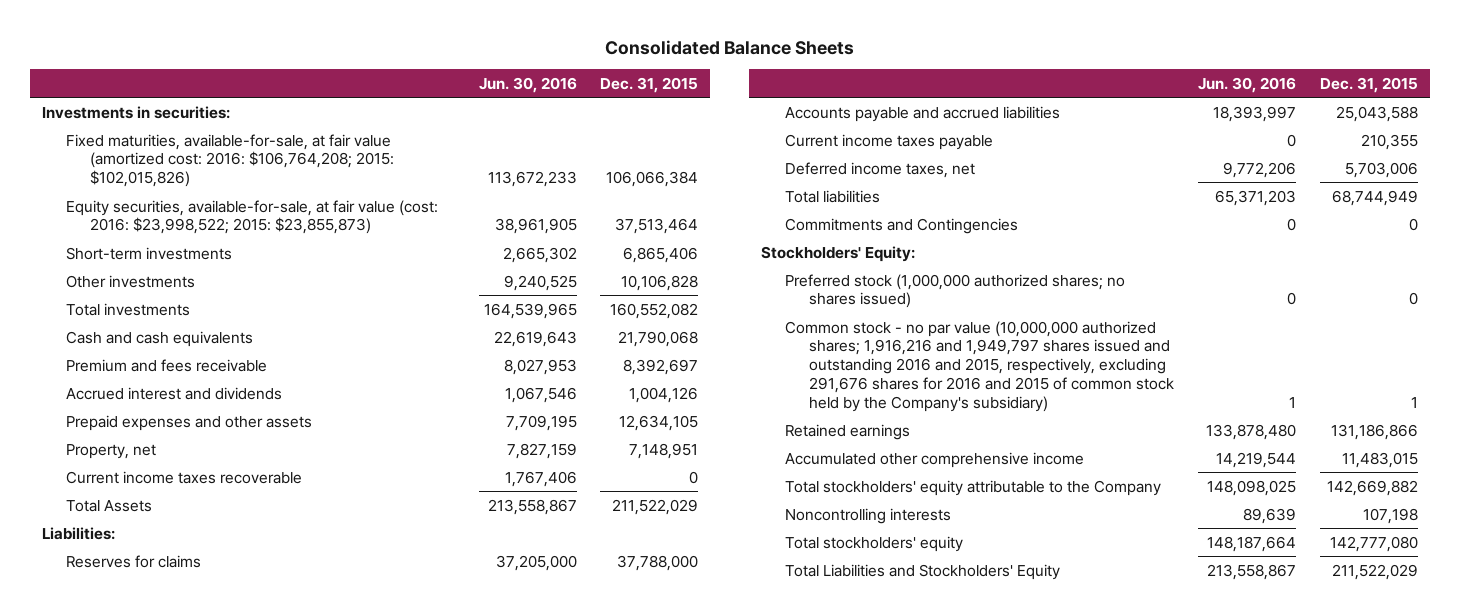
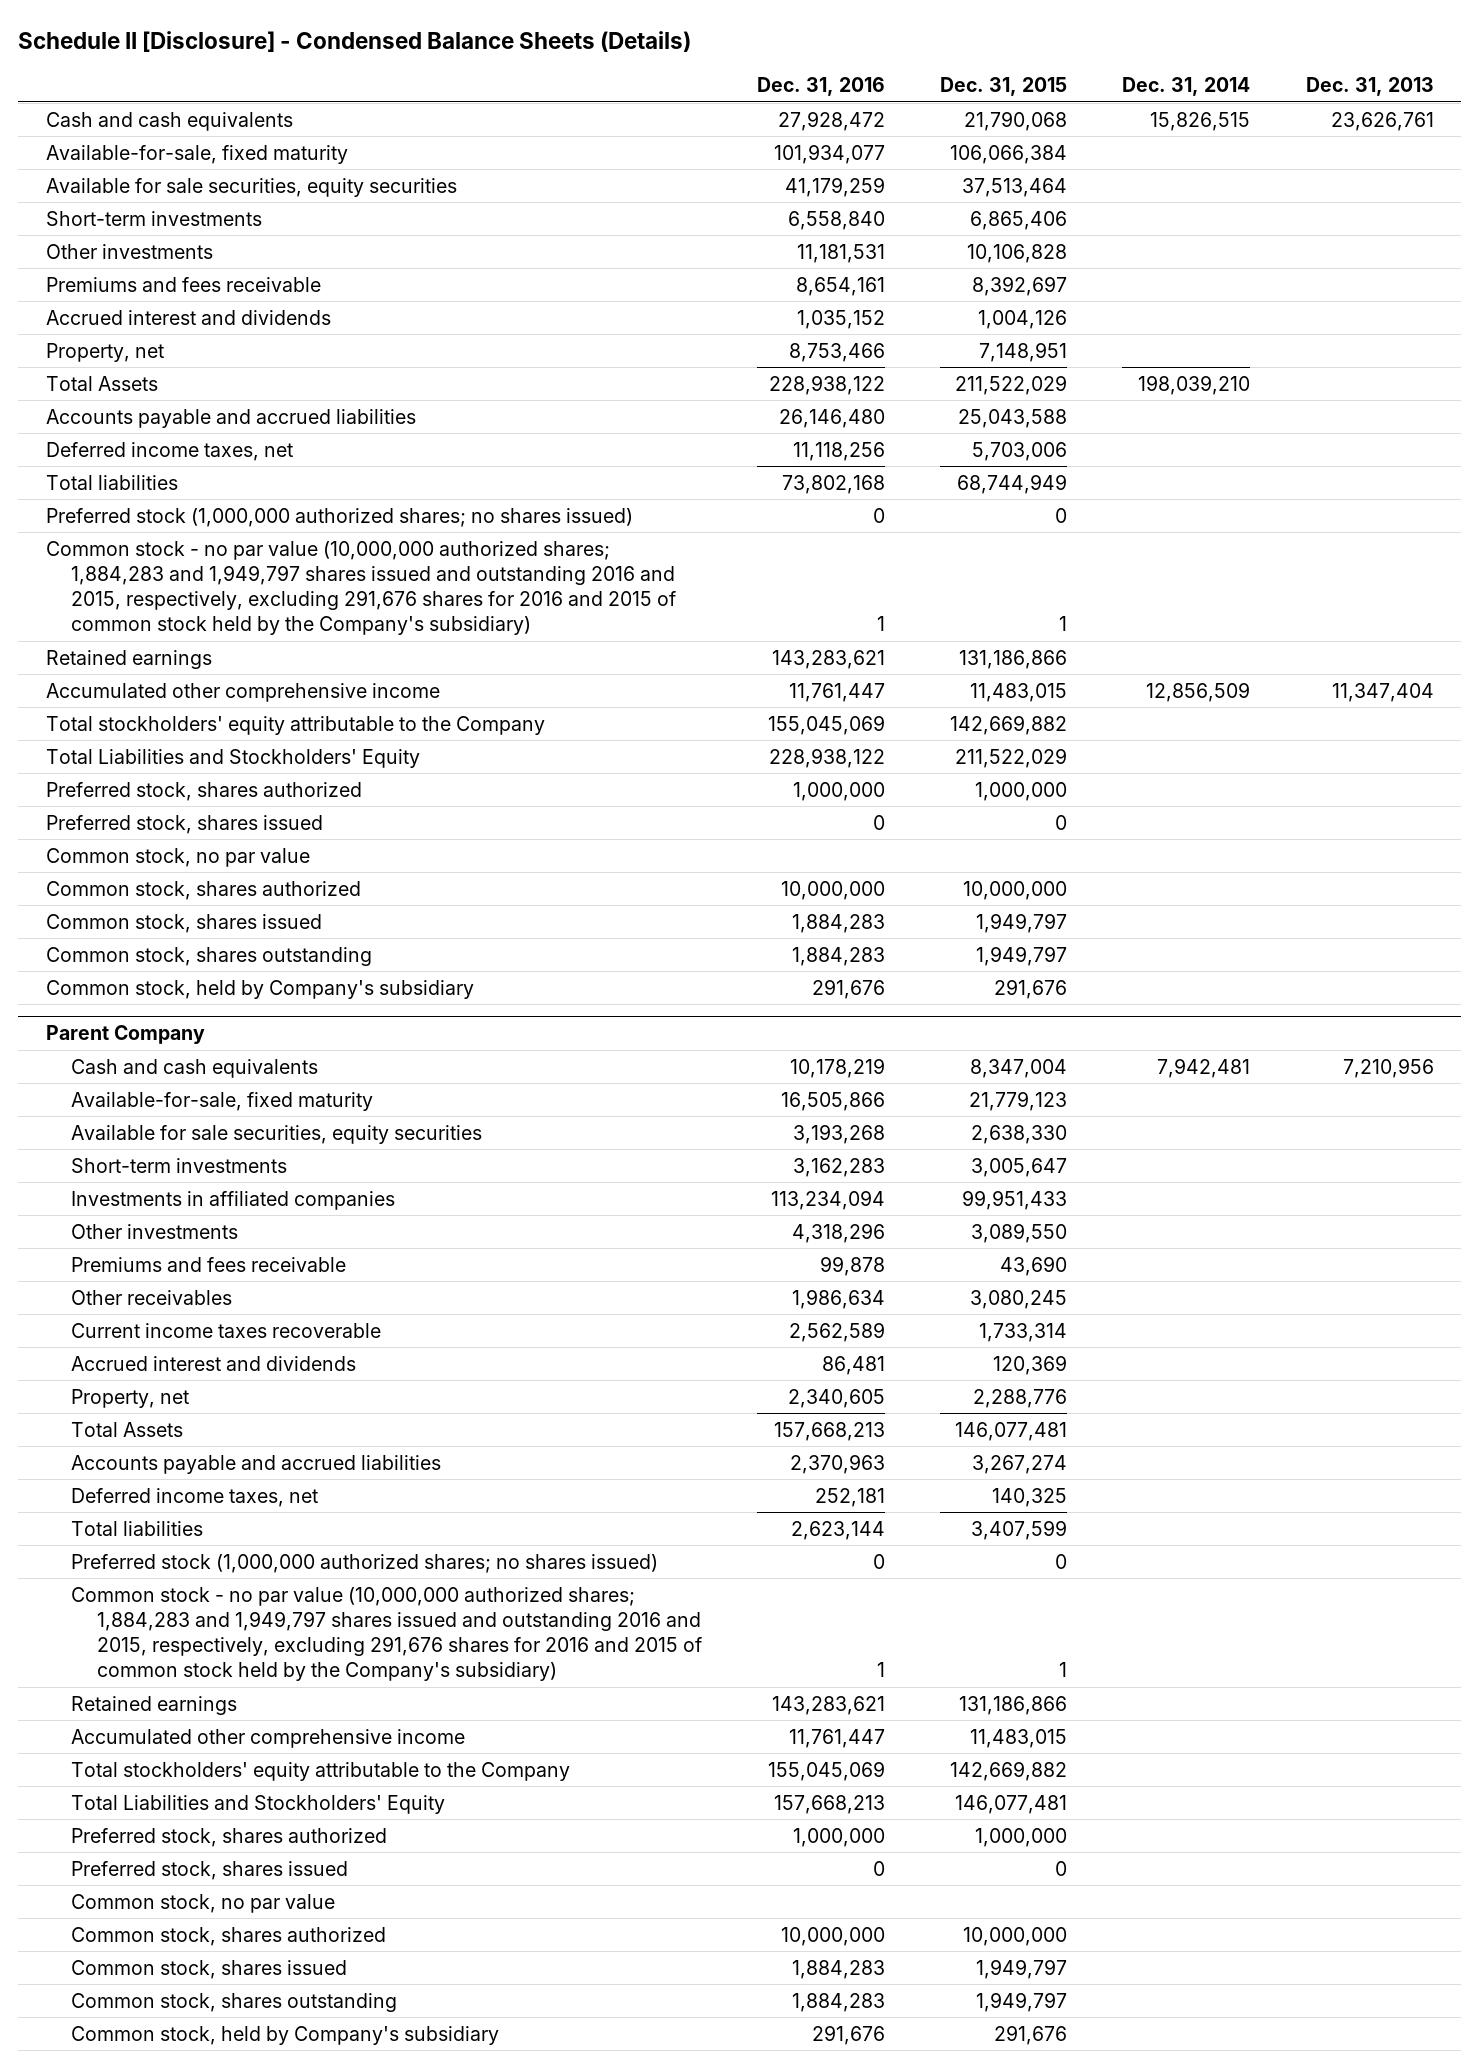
[604,39,854,55] Consolidated Balance Sheets -> [17,30,691,52] Schedule II [Disclosure] - Condensed Balance Sheets (Details)
[478,76,577,93] Jun. 30, 2016 -> none
none -> [757,77,886,97] Dec. 31, 2016
none -> [1122,77,1251,97] Dec. 31, 2014
none -> [1305,77,1434,97] Dec. 31, 2013
[41,105,230,119] Investments in securities: -> none
[65,330,253,347] Cash and cash equivalents -> [45,111,293,131] Cash and cash equivalents
[65,133,395,188] Fixed maturities, available-for-sale, at fair value (amortized cost: 2016: $106,764,208; 2015: $102,015,826) -> [45,144,348,164] Available-for-sale, fixed maturity
[65,199,438,235] Equity securities, available-for-sale, at fair value (cost: 2016: $23,998,522; 2015: $23,855,873) -> [45,177,457,197] Available for sale securities, equity securities
[65,302,190,316] Total investments -> none
[65,358,267,372] Premium and fees receivable -> [45,276,321,292] Premiums and fees receivable
[65,414,312,431] Prepaid expenses and other assets -> none
[65,470,302,484] Current income taxes recoverable -> none
[41,526,115,540] Liabilities: -> none
[65,554,201,568] Reserves for claims -> none
[785,133,994,150] Current income taxes payable -> none
[785,217,1019,234] Commitments and Contingencies -> none
[760,245,915,262] Stockholders' Equity: -> none
[785,320,1175,412] Common stock - no par value (10,000,000 authorized shares; 1,916,216 and 1,949,797 shares issued and outstanding 2016 and 2015, respectively, excluding 291,676 shares for 2016 and 2015 of common stock held by the Company's subsidiary) -> [45,540,677,636] Common stock - no par value (10,000,000 authorized shares; 1,884,283 and 1,949,797 shares issued and outstanding 2016 and 2015, respectively, excluding 291,676 shares for 2016 and 2015 of common stock held by the Company's subsidiary)
[785,507,952,524] Noncontrolling interests -> none
[785,535,964,552] Total stockholders' equity -> none
none -> [45,781,362,801] Preferred stock, shares authorized
none -> [45,814,323,834] Preferred stock, shares issued
none -> [45,847,310,867] Common stock, no par value
none -> [45,880,361,900] Common stock, shares authorized
none -> [45,913,322,933] Common stock, shares issued
none -> [45,946,372,966] Common stock, shares outstanding
none -> [45,979,474,999] Common stock, held by Company's subsidiary
none -> [45,1025,205,1045] Parent Company
none -> [71,1058,319,1078] Cash and cash equivalents
none -> [71,1091,374,1111] Available-for-sale, fixed maturity
none -> [71,1124,483,1144] Available for sale securities, equity securities
none -> [71,1157,288,1173] Short-term investments
none -> [71,1190,396,1210] Investments in affiliated companies
none -> [71,1223,239,1239] Other investments
none -> [71,1256,347,1272] Premiums and fees receivable
none -> [71,1289,233,1305] Other receivables
none -> [71,1322,382,1338] Current income taxes recoverable
none -> [71,1355,357,1371] Accrued interest and dividends
none -> [71,1388,190,1408] Property, net
none -> [71,1421,184,1437] Total Assets
none -> [71,1454,442,1474] Accounts payable and accrued liabilities
none -> [71,1487,319,1507] Deferred income taxes, net
none -> [71,1520,204,1536] Total liabilities
none -> [71,1553,659,1573] Preferred stock (1,000,000 authorized shares; no shares issued)
none -> [71,1586,703,1682] Common stock - no par value (10,000,000 authorized shares; 1,884,283 and 1,949,797 shares issued and outstanding 2016 and 2015, respectively, excluding 291,676 shares for 2016 and 2015 of common stock held by the Company's subsidiary)
none -> [71,1695,238,1715] Retained earnings
none -> [71,1728,466,1748] Accumulated other comprehensive income
none -> [71,1761,571,1781] Total stockholders' equity attributable to the Company
none -> [71,1794,446,1814] Total Liabilities and Stockholders' Equity
none -> [71,1827,388,1847] Preferred stock, shares authorized
none -> [71,1860,349,1880] Preferred stock, shares issued
none -> [71,1893,336,1913] Common stock, no par value
none -> [71,1926,387,1946] Common stock, shares authorized
none -> [71,1959,348,1979] Common stock, shares issued
none -> [71,1992,398,2012] Common stock, shares outstanding
none -> [71,2025,500,2045] Common stock, held by Company's subsidiary

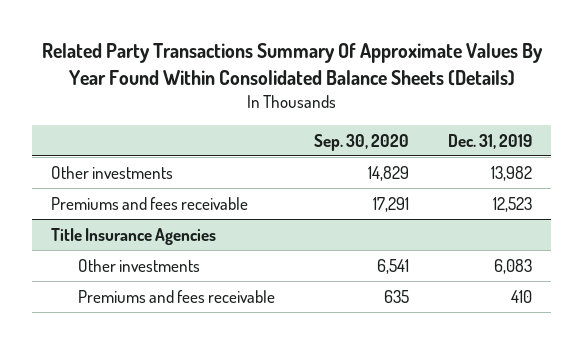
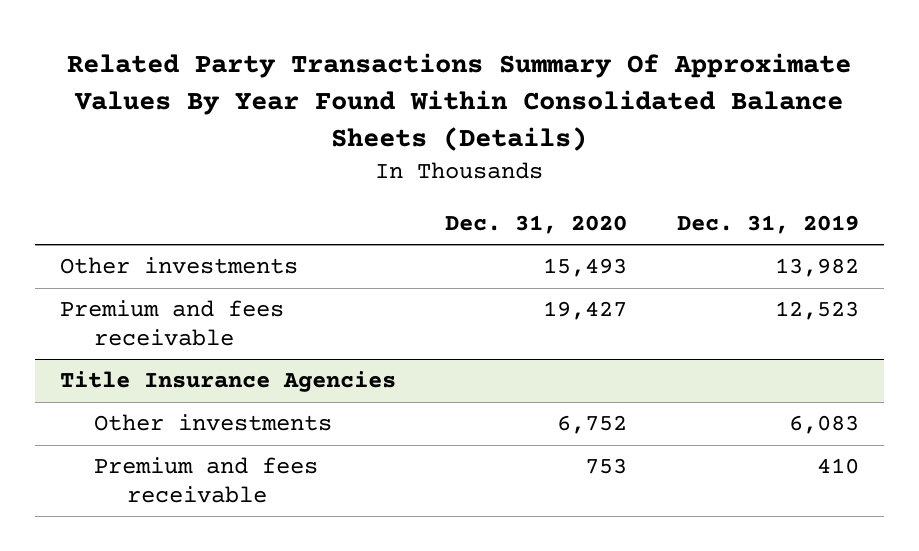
[313,133,409,151] Sep. 30, 2020 -> none
none -> [445,214,628,234] Dec. 31, 2020
[51,196,249,210] Premiums and fees receivable -> [59,300,284,347] Premium and fees receivable
[77,289,275,303] Premiums and fees receivable -> [93,457,318,504] Premium and fees receivable

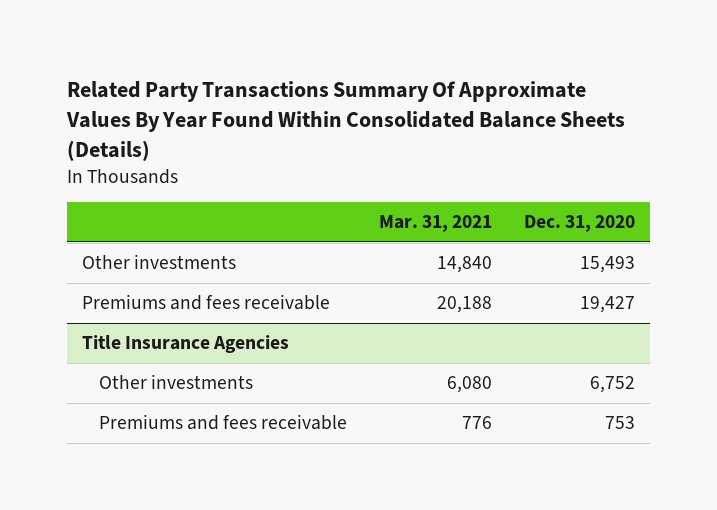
[677,214,860,234] Dec. 31, 2019 -> none
none -> [378,215,492,233] Mar. 31, 2021
[59,300,284,347] Premium and fees receivable -> [82,294,331,311] Premiums and fees receivable
[93,457,318,504] Premium and fees receivable -> [98,414,347,431] Premiums and fees receivable

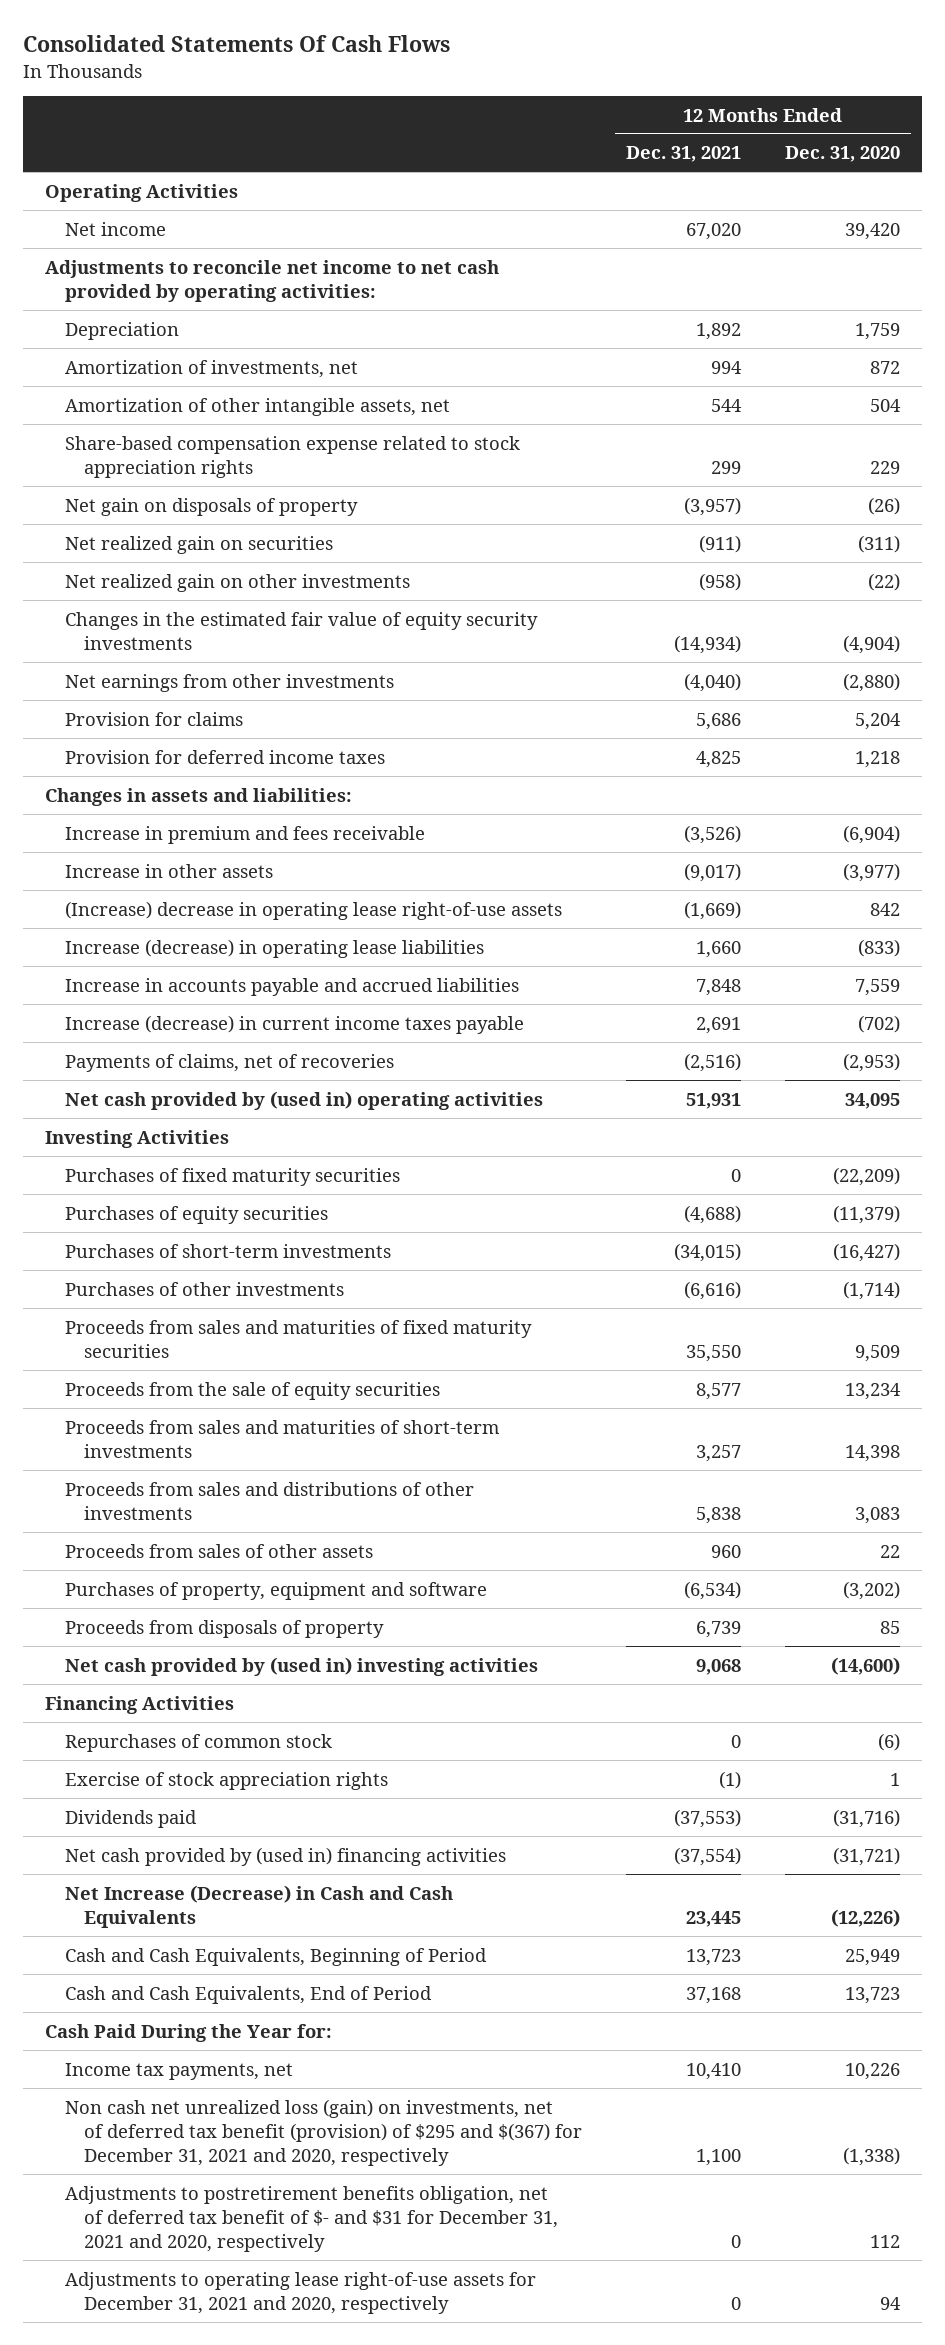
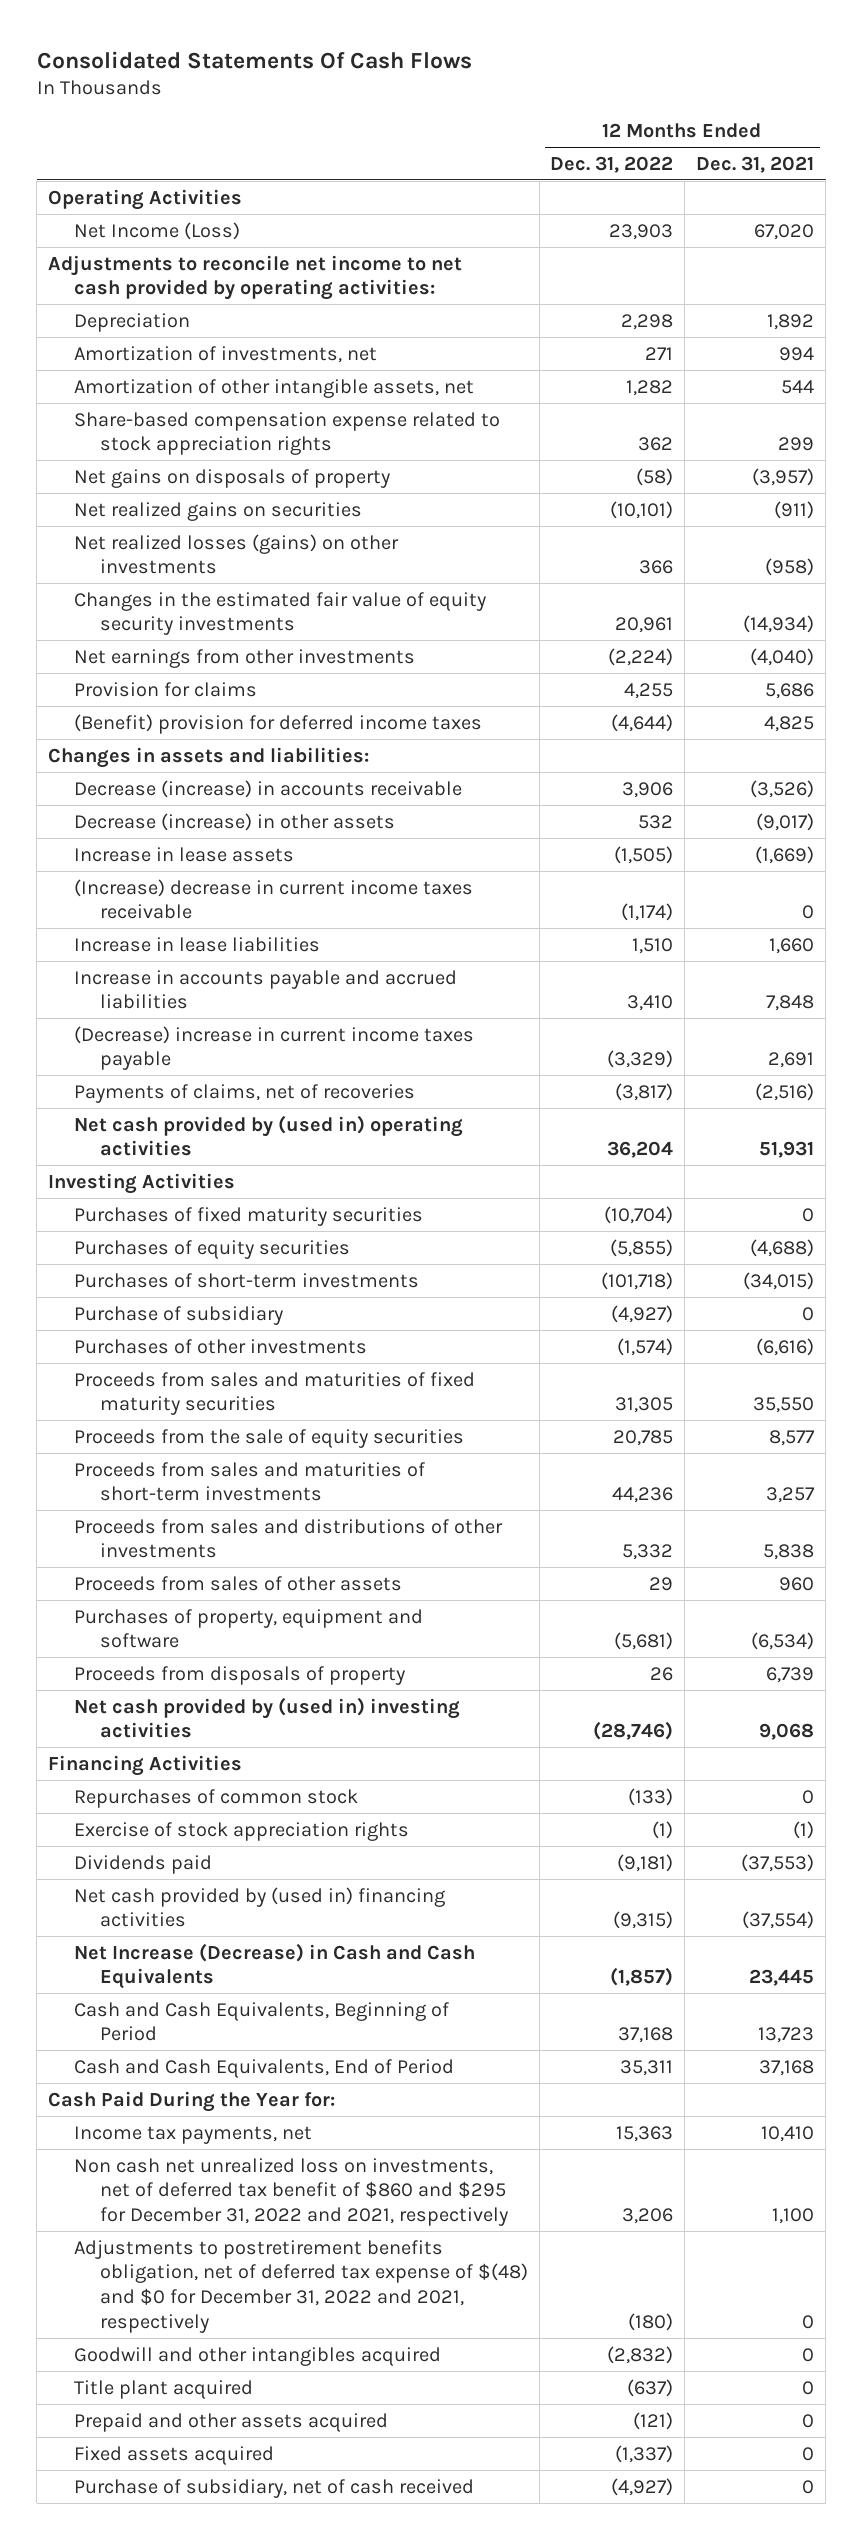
[784,146,900,163] Dec. 31, 2020 -> none
none -> [550,155,674,173] Dec. 31, 2022
[64,221,166,236] Net income -> [73,221,240,240] Net Income (Loss)
[64,497,358,516] Net gain on disposals of property -> [73,468,390,488] Net gains on disposals of property
[64,535,333,554] Net realized gain on securities -> [73,501,362,521] Net realized gains on securities
[64,573,410,592] Net realized gain on other investments -> [73,533,399,575] Net realized losses (gains) on other investments
[64,749,385,764] Provision for deferred income taxes -> [73,713,482,734] (Benefit) provision for deferred income taxes
[64,825,425,844] Increase in premium and fees receivable -> [73,779,462,798] Decrease (increase) in accounts receivable
[64,863,273,878] Increase in other assets -> [73,812,395,831] Decrease (increase) in other assets
[64,900,562,920] (Increase) decrease in operating lease right-of-use assets -> [73,846,294,862] Increase in lease assets
none -> [73,878,473,920] (Increase) decrease in current income taxes receivable
[64,938,484,958] Increase (decrease) in operating lease liabilities -> [73,936,320,952] Increase in lease liabilities
[64,1014,524,1034] Increase (decrease) in current income taxes payable -> [73,1025,474,1071] (Decrease) increase in current income taxes payable
none -> [73,1305,283,1325] Purchase of subsidiary
[64,2271,536,2314] Adjustments to operating lease right-of-use assets for December 31, 2021 and 2020, respectively -> none
[64,2098,582,2166] Non cash net unrealized loss (gain) on investments, net of deferred tax benefit (provision) of $295 and $(367) for December 31, 2021 and 2020, respectively -> [73,2157,508,2226] Non cash net unrealized loss on investments, net of deferred tax benefit of $860 and $295 for December 31, 2022 and 2021, respectively
[64,2185,558,2252] Adjustments to postretirement benefits obligation, net of deferred tax benefit of $- and $31 for December 31, 2021 and 2020, respectively -> [73,2239,528,2333] Adjustments to postretirement benefits obligation, net of deferred tax expense of $(48) and $0 for December 31, 2022 and 2021, respectively
none -> [73,2346,441,2366] Goodwill and other intangibles acquired
none -> [73,2379,253,2399] Title plant acquired
none -> [73,2412,388,2432] Prepaid and other assets acquired
none -> [73,2445,274,2465] Fixed assets acquired
none -> [73,2478,474,2498] Purchase of subsidiary, net of cash received

